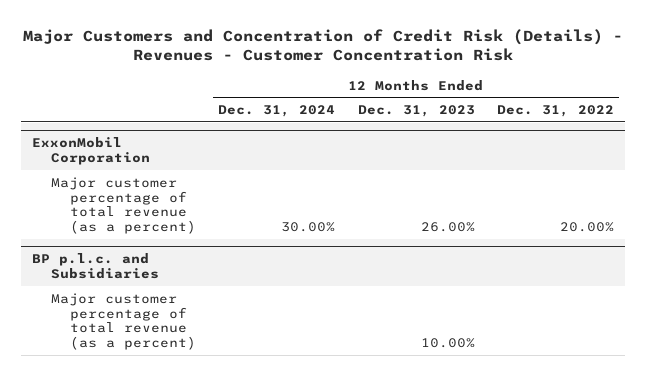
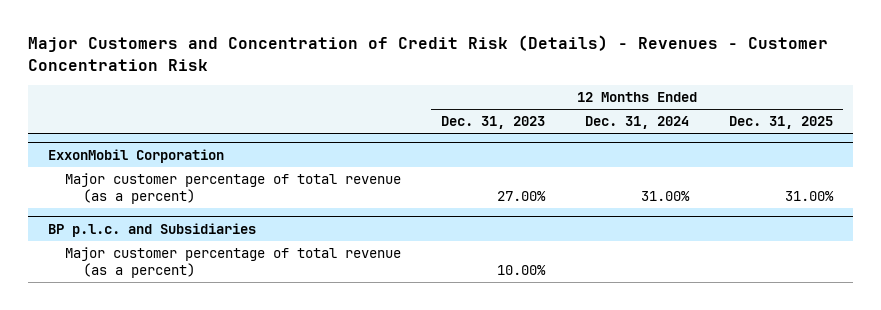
[496,105,614,118] Dec. 31, 2022 -> none
none -> [729,116,834,130] Dec. 31, 2025
[281,222,336,233] 30.00% -> [641,190,691,201] 31.00%
[420,222,475,233] 26.00% -> [497,190,547,201] 27.00%

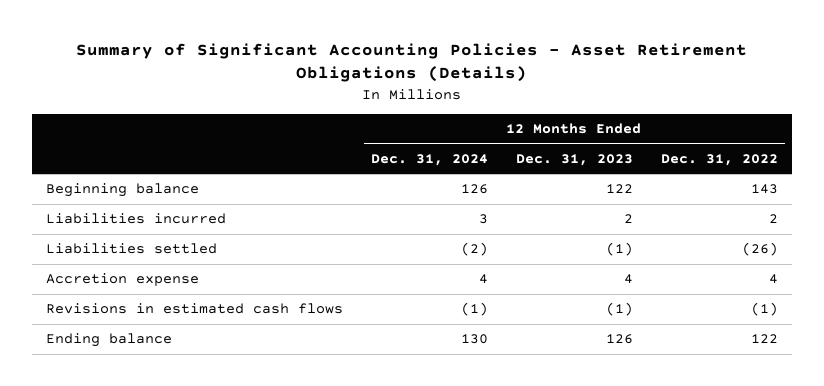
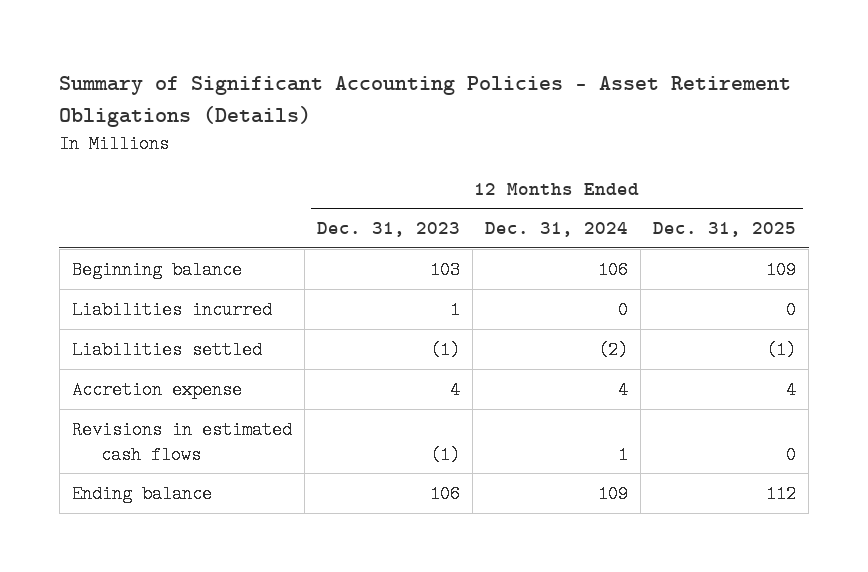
[661,153,779,166] Dec. 31, 2022 -> none
none -> [653,222,797,238] Dec. 31, 2025
[460,184,488,195] 126 -> [598,260,629,279] 106
[605,184,633,194] 122 -> [430,260,461,279] 103
[478,214,488,225] 3 -> [618,300,629,319] 0
[623,214,633,224] 2 -> [450,300,461,319] 1
[460,302,488,317] (1) -> [618,445,629,464] 1
[460,334,488,345] 130 -> [598,484,629,503] 109
[605,334,633,345] 126 -> [430,484,461,503] 106

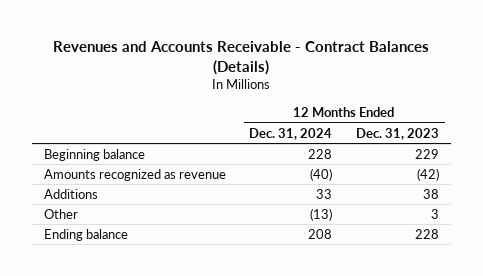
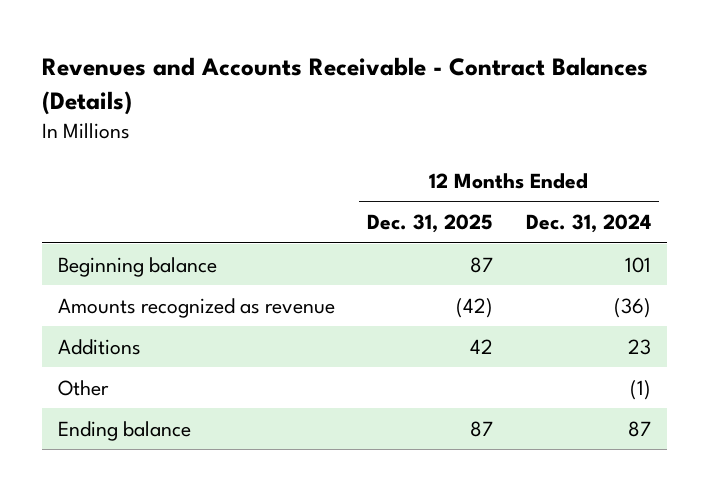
[356,127,440,140] Dec. 31, 2023 -> none
none -> [367,214,494,234] Dec. 31, 2025
[308,148,333,159] 228 -> [624,256,651,273] 101
[310,167,333,181] (40) -> [613,297,651,318] (36)
[316,188,333,199] 33 -> [627,338,651,355] 23
[310,207,333,221] (13) -> [629,379,651,400] (1)
[308,228,333,239] 208 -> [627,420,651,437] 87

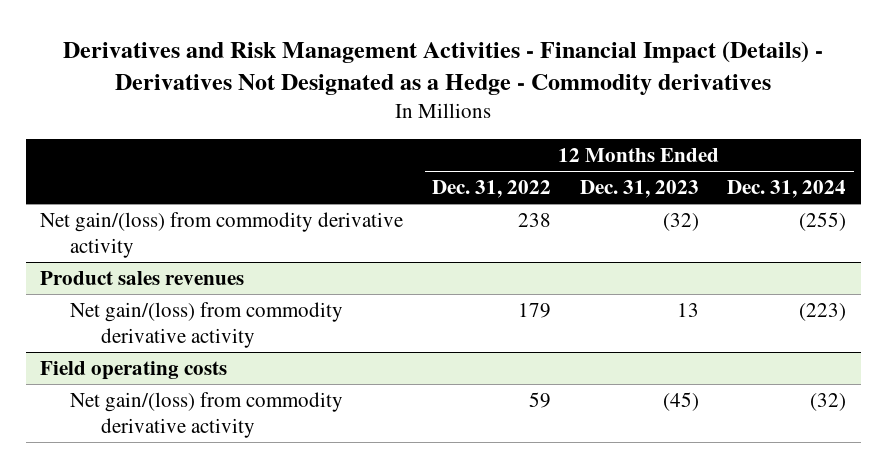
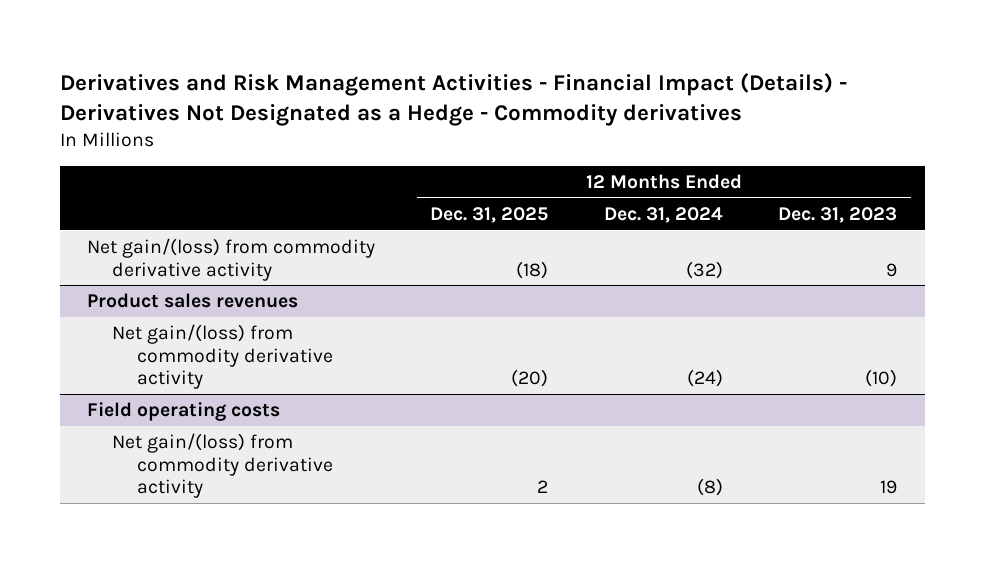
[431,179,551,198] Dec. 31, 2022 -> none
none -> [430,206,549,223] Dec. 31, 2025
[662,212,699,231] (32) -> [886,262,898,277] 9
[799,211,847,231] (255) -> [685,260,723,279] (32)
[676,302,699,317] 13 -> [865,368,898,387] (10)
[799,302,847,321] (223) -> [686,368,723,387] (24)
[662,391,699,411] (45) -> [880,479,898,494] 19
[810,392,847,411] (32) -> [696,477,723,496] (8)

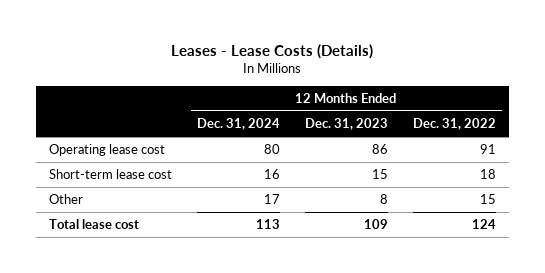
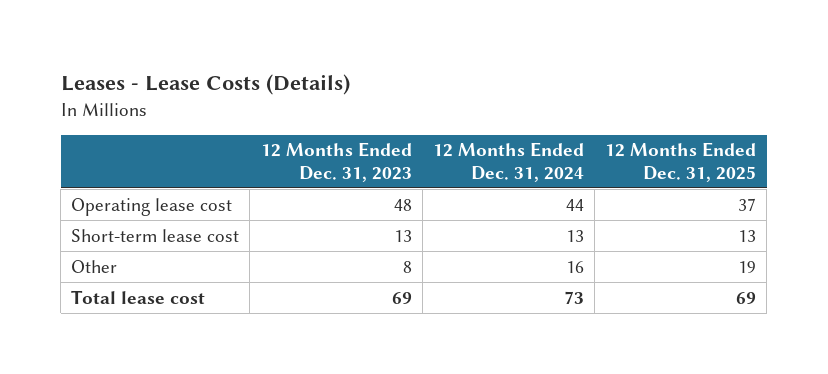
[413,117,497,130] Dec. 31, 2022 -> none
none -> [605,142,757,182] 12 Months Ended Dec. 31, 2025
[263,144,280,155] 80 -> [565,198,584,211] 44
[371,144,388,155] 86 -> [393,198,412,211] 48
[263,169,280,180] 16 -> [565,229,584,242] 13
[371,169,388,180] 15 -> [393,229,412,242] 13
[263,194,280,205] 17 -> [565,260,584,273] 16
[255,219,280,230] 113 -> [563,290,584,304] 73
[363,219,388,230] 109 -> [391,291,412,304] 69

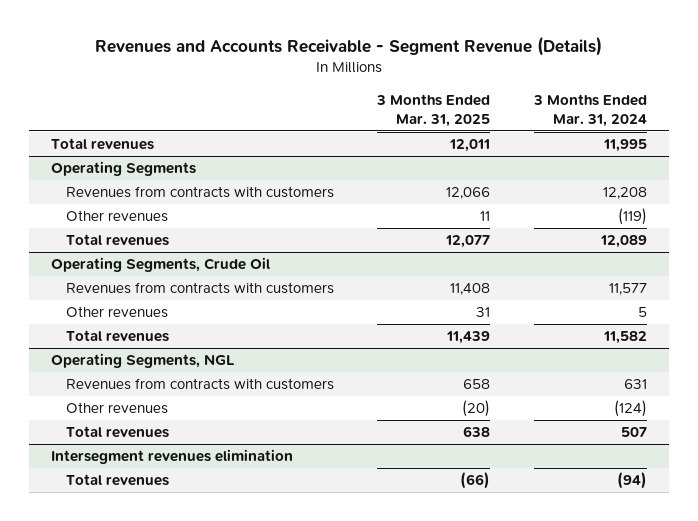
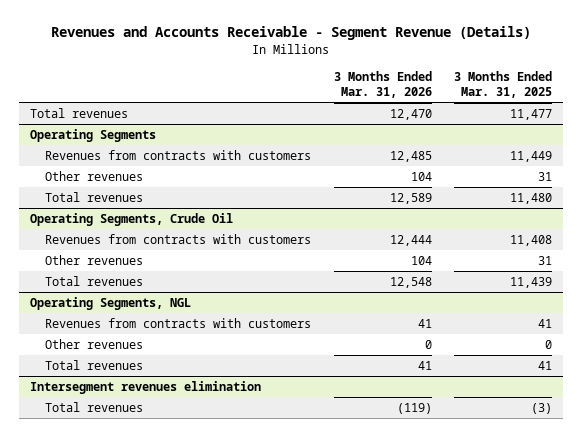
[533,93,648,127] 3 Months Ended Mar. 31, 2024 -> none
none -> [333,70,432,99] 3 Months Ended Mar. 31, 2026
[449,139,491,153] 12,011 -> [509,108,552,120] 11,477
[446,187,491,200] 12,066 -> [509,150,552,162] 11,449
[480,211,491,222] 11 -> [537,171,552,181] 31
[445,235,491,249] 12,077 -> [509,192,552,204] 11,480
[463,379,491,390] 658 -> [537,318,552,328] 41
[462,400,491,418] (20) -> [544,339,552,349] 0
[463,426,491,438] 638 -> [537,360,552,370] 41
[460,472,491,490] (66) -> [530,402,552,414] (3)

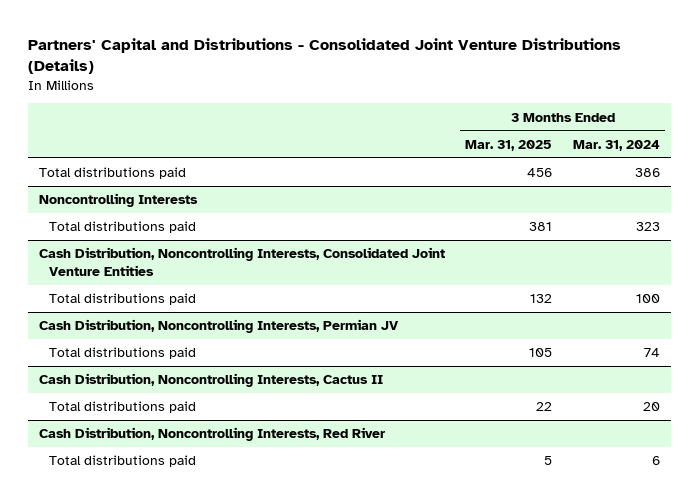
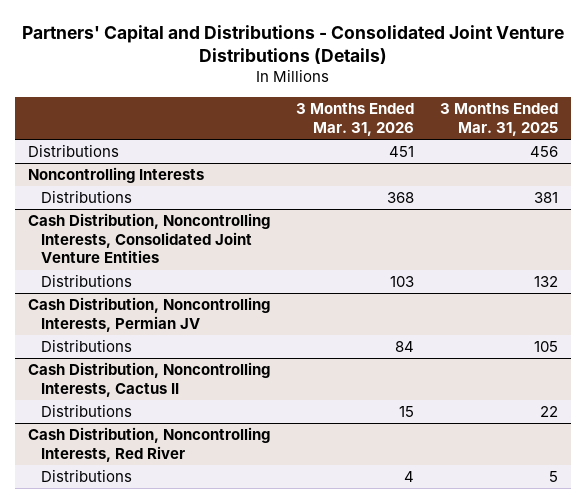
[573,140,661,152] Mar. 31, 2024 -> none
none -> [296,103,415,136] 3 Months Ended Mar. 31, 2026
[38,167,186,180] Total distributions paid -> [28,144,120,158] Distributions
[48,221,196,234] Total distributions paid -> [40,190,132,204] Distributions
[48,293,196,306] Total distributions paid -> [40,274,132,288] Distributions
[48,347,196,360] Total distributions paid -> [40,339,132,353] Distributions
[48,401,196,414] Total distributions paid -> [40,404,132,418] Distributions
[48,455,196,468] Total distributions paid -> [40,469,132,483] Distributions

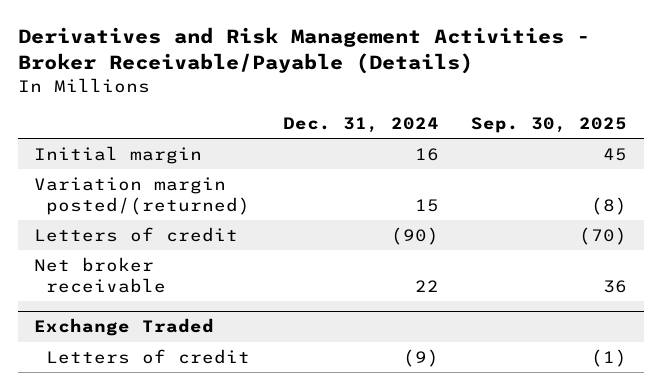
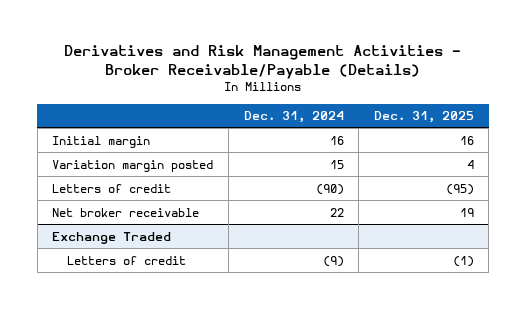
[471,116,628,133] Sep. 30, 2025 -> none
none -> [373,111,474,124] Dec. 31, 2025
[34,176,250,215] Variation margin posted/(returned) -> [52,159,214,172] Variation margin posted

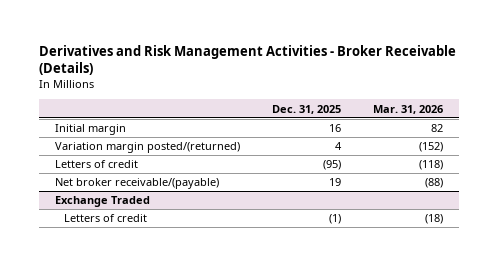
[64,45,462,80] Derivatives and Risk Management Activities - Broker Receivable/Payable (Details) -> [38,44,456,76] Derivatives and Risk Management Activities - Broker Receivable (Details)
[243,111,344,124] Dec. 31, 2024 -> none
none -> [373,104,444,114] Mar. 31, 2026
[52,159,214,172] Variation margin posted -> [54,142,240,154] Variation margin posted/(returned)
[52,207,200,217] Net broker receivable -> [54,178,219,190] Net broker receivable/(payable)

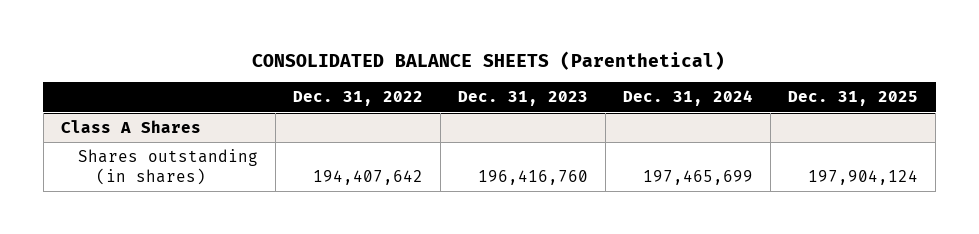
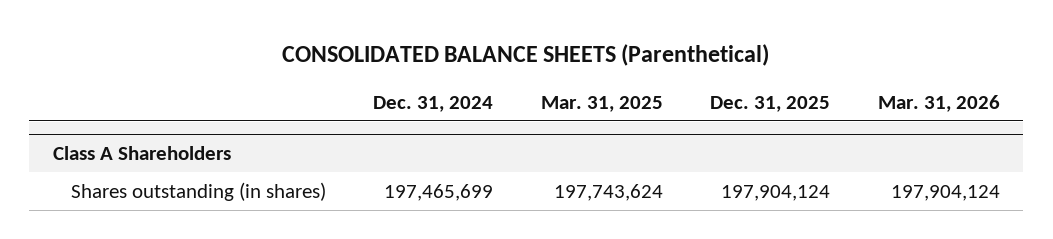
[293,91,424,107] Dec. 31, 2022 -> none
[458,91,589,107] Dec. 31, 2023 -> none
none -> [540,95,663,112] Mar. 31, 2025
none -> [877,94,1000,112] Mar. 31, 2026
[60,120,201,134] Class A Shares -> [53,146,232,161] Class A Shareholders

